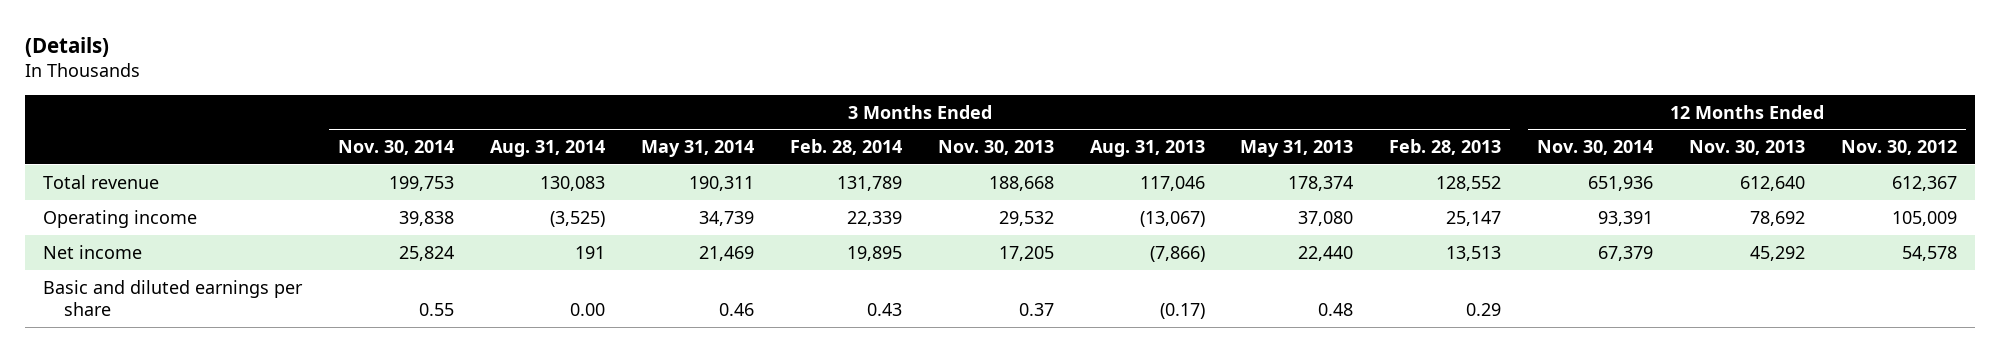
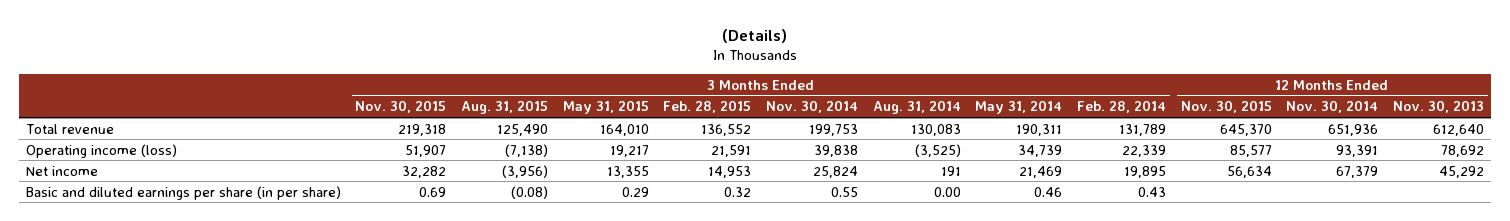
[937,140,1054,156] Nov. 30, 2013 -> none
[1089,140,1205,158] Aug. 31, 2013 -> none
[1240,140,1354,158] May 31, 2013 -> none
[1389,139,1502,156] Feb. 28, 2013 -> none
[1841,140,1958,156] Nov. 30, 2012 -> none
none -> [355,100,447,114] Nov. 30, 2015
none -> [461,100,549,115] Aug. 31, 2015
none -> [562,100,649,115] May 31, 2015
none -> [663,100,752,114] Feb. 28, 2015
none -> [1180,100,1272,114] Nov. 30, 2015
[42,209,197,228] Operating income -> [25,143,177,158] Operating income (loss)
[42,279,303,317] Basic and diluted earnings per share -> [25,185,341,200] Basic and diluted earnings per share (in per share)

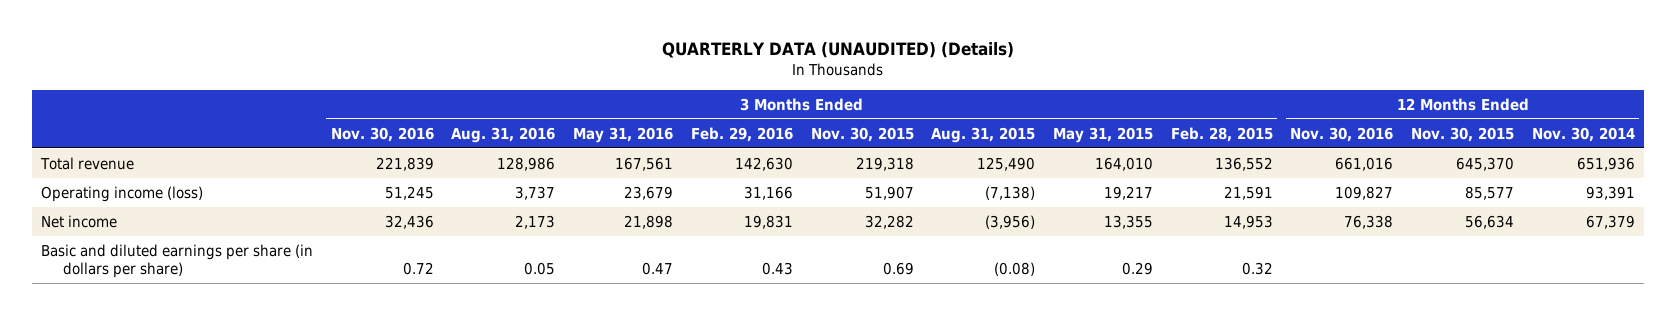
[721,28,787,43] (Details) -> [661,42,1014,59] QUARTERLY DATA (UNAUDITED) (Details)
[766,100,859,114] Nov. 30, 2014 -> none
[872,100,961,115] Aug. 31, 2014 -> none
[975,100,1063,115] May 31, 2014 -> none
[1076,100,1166,114] Feb. 28, 2014 -> none
[1392,100,1484,114] Nov. 30, 2013 -> none
none -> [330,126,434,142] Nov. 30, 2016
none -> [451,126,556,143] Aug. 31, 2016
none -> [573,126,674,143] May 31, 2016
none -> [690,126,793,142] Feb. 29, 2016
none -> [1290,126,1394,142] Nov. 30, 2016
[25,185,341,200] Basic and diluted earnings per share (in per share) -> [41,243,314,279] Basic and diluted earnings per share (in dollars per share)

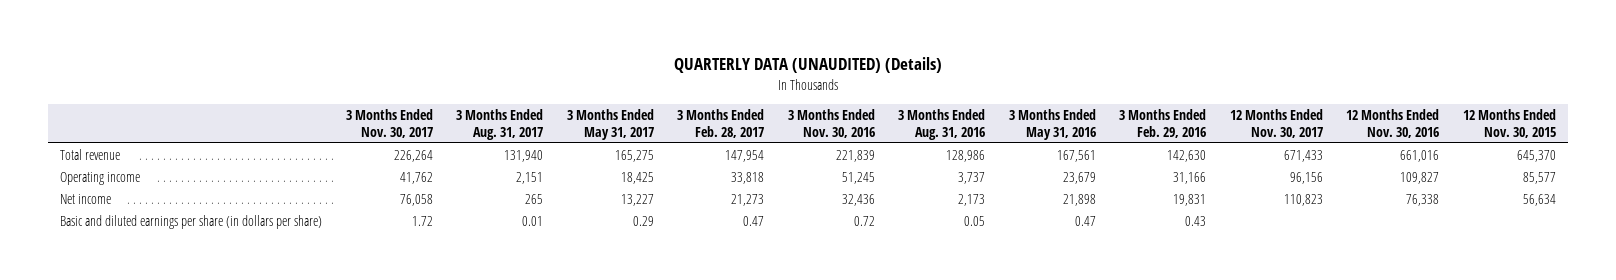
[810,126,914,142] Nov. 30, 2015 -> none
[931,126,1036,143] Aug. 31, 2015 -> none
[1052,126,1153,143] May 31, 2015 -> none
[1170,126,1273,142] Feb. 28, 2015 -> none
[1531,126,1635,142] Nov. 30, 2014 -> none
none -> [345,108,433,138] 3 Months Ended Nov. 30, 2017
none -> [456,108,544,140] 3 Months Ended Aug. 31, 2017
none -> [566,108,654,140] 3 Months Ended May 31, 2017
none -> [677,108,765,138] 3 Months Ended Feb. 28, 2017
none -> [1229,108,1323,138] 12 Months Ended Nov. 30, 2017
[41,185,204,202] Operating income (loss) -> [60,171,141,185] Operating income

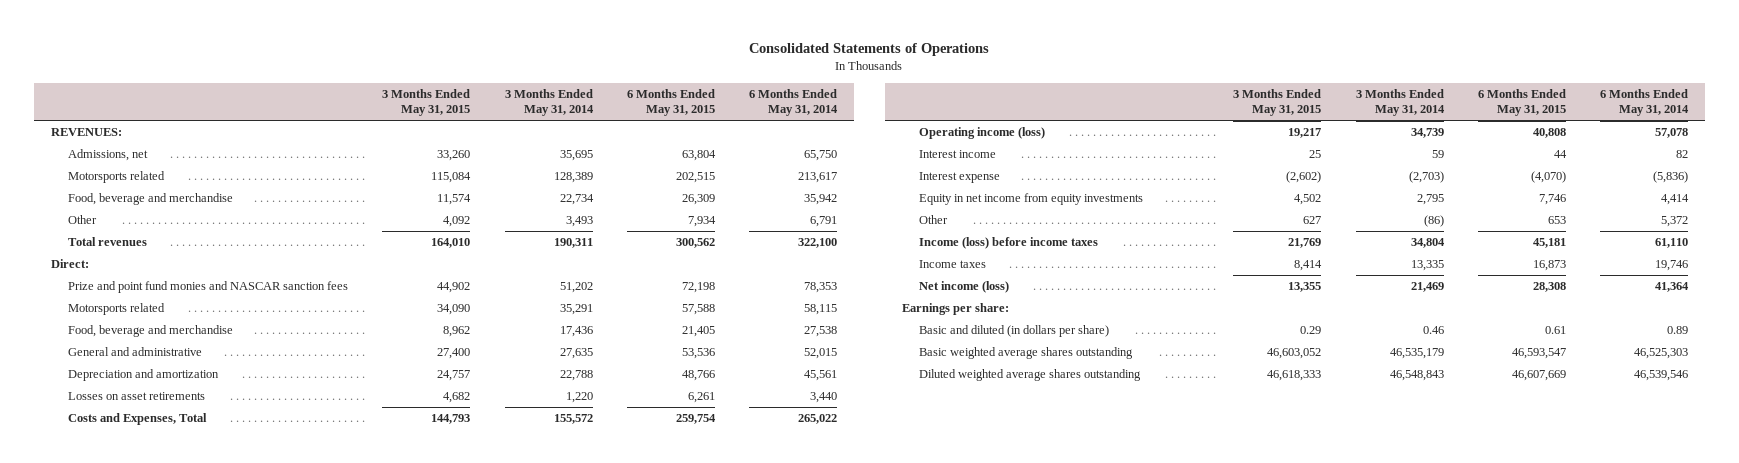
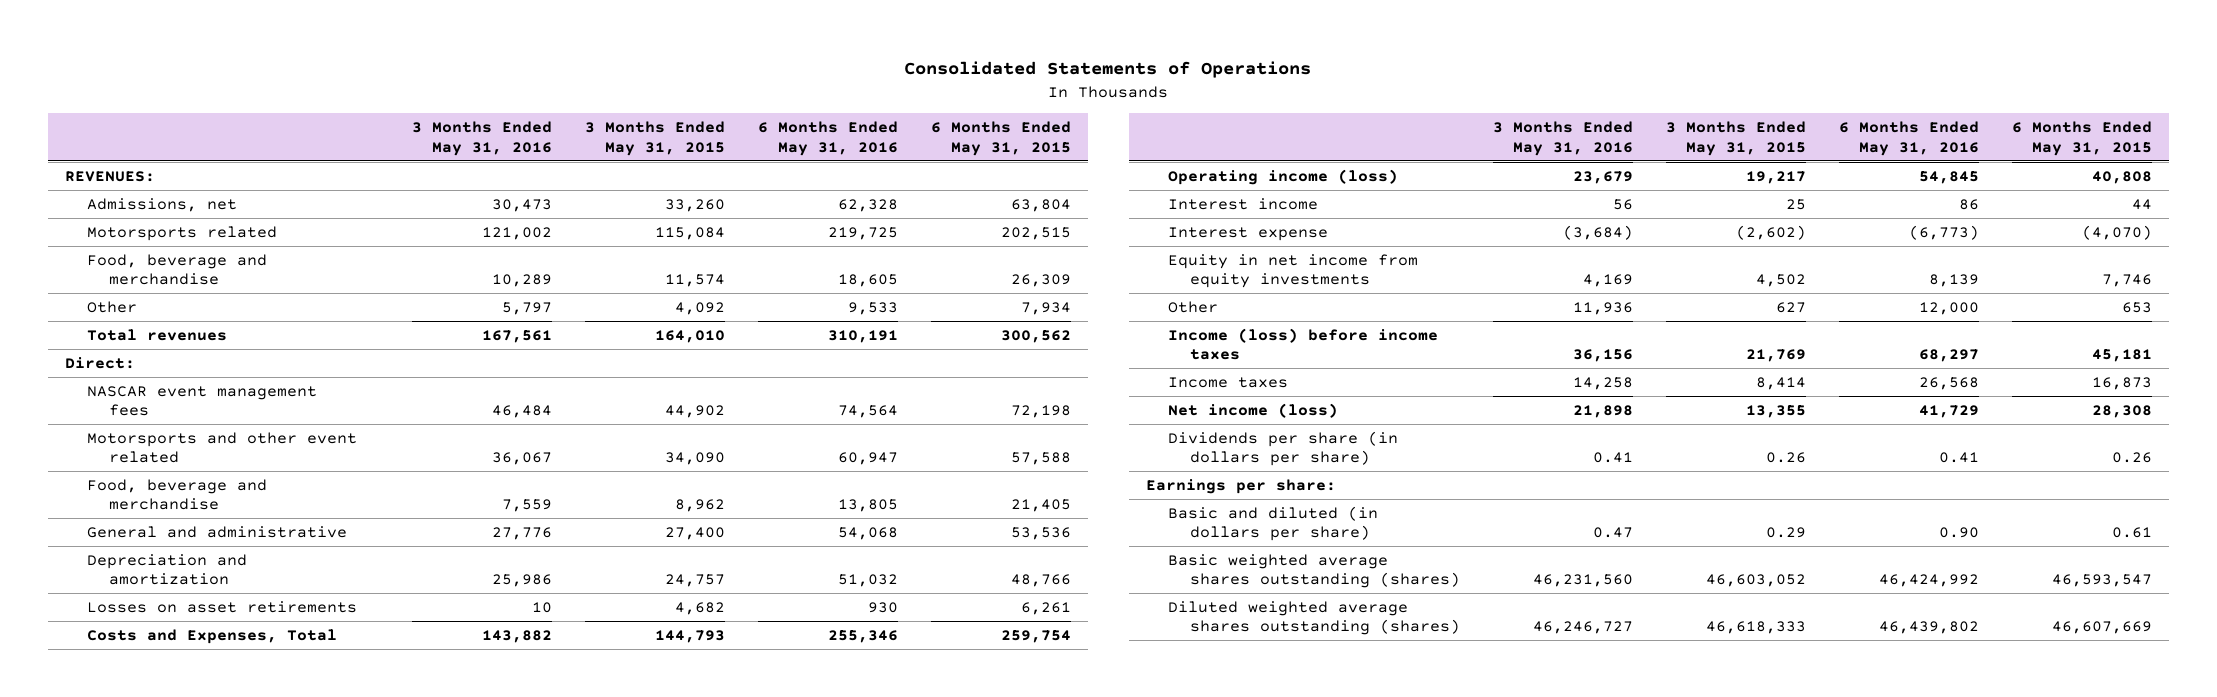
[504,88,594,117] 3 Months Ended May 31, 2014 -> none
[748,88,838,117] 6 Months Ended May 31, 2014 -> none
none -> [412,121,553,156] 3 Months Ended May 31, 2016
none -> [758,121,899,156] 6 Months Ended May 31, 2016
[68,281,349,294] Prize and point fund monies and NASCAR sanction fees -> [86,385,317,417] NASCAR event management fees
[68,303,166,316] Motorsports related -> [86,431,357,464] Motorsports and other event related
none -> [1167,430,1398,467] Dividends per share (in dollars per share)
[919,347,1134,360] Basic weighted average shares outstanding -> [1167,553,1461,589] Basic weighted average shares outstanding (shares)
[919,369,1142,382] Diluted weighted average shares outstanding -> [1167,600,1461,636] Diluted weighted average shares outstanding (shares)

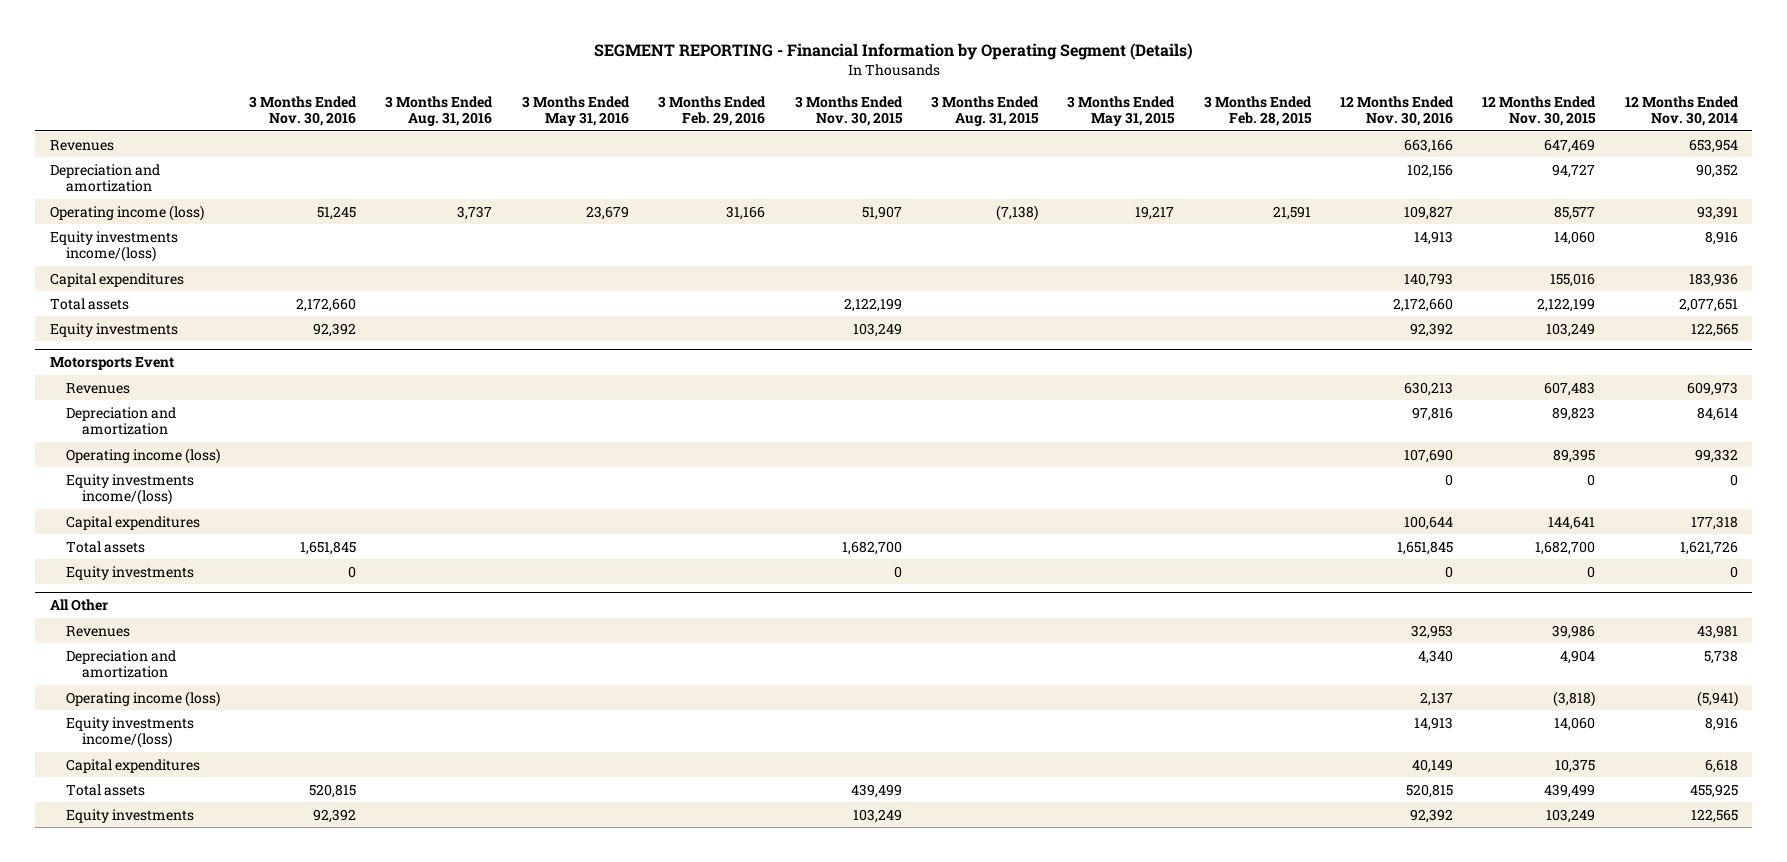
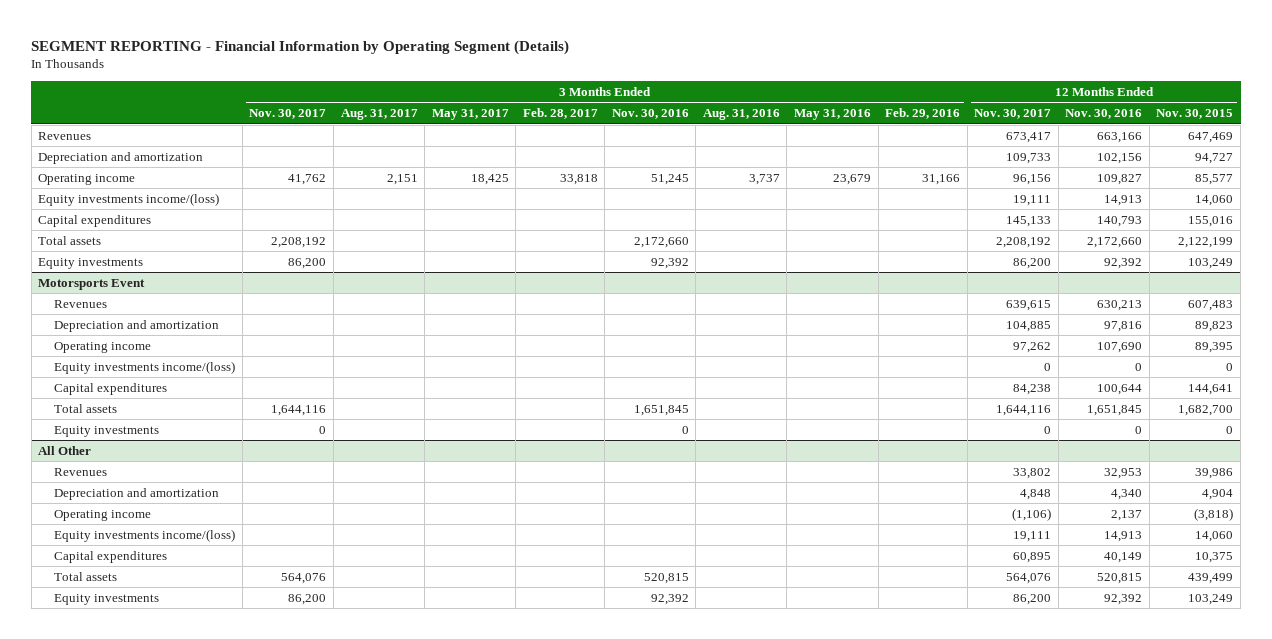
[794,95,903,126] 3 Months Ended Nov. 30, 2015 -> none
[930,95,1039,126] 3 Months Ended Aug. 31, 2015 -> none
[1067,95,1176,126] 3 Months Ended May 31, 2015 -> none
[1203,95,1312,126] 3 Months Ended Feb. 28, 2015 -> none
[1624,95,1739,126] 12 Months Ended Nov. 30, 2014 -> none
none -> [249,109,327,120] Nov. 30, 2017
none -> [340,109,418,121] Aug. 31, 2017
none -> [431,109,509,121] May 31, 2017
none -> [522,108,598,120] Feb. 28, 2017
none -> [974,109,1052,120] Nov. 30, 2017
[49,204,204,221] Operating income (loss) -> [38,173,136,185] Operating income
[65,447,220,464] Operating income (loss) -> [54,341,152,353] Operating income
[65,690,220,707] Operating income (loss) -> [54,509,152,521] Operating income

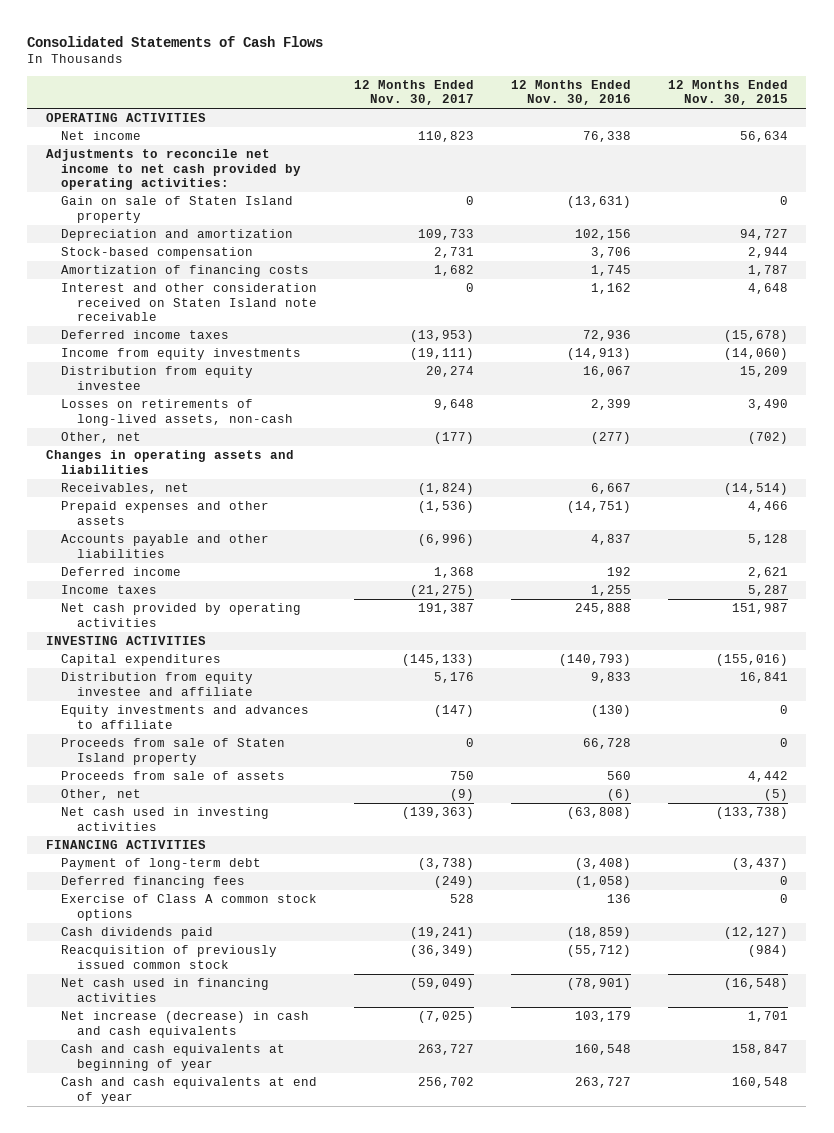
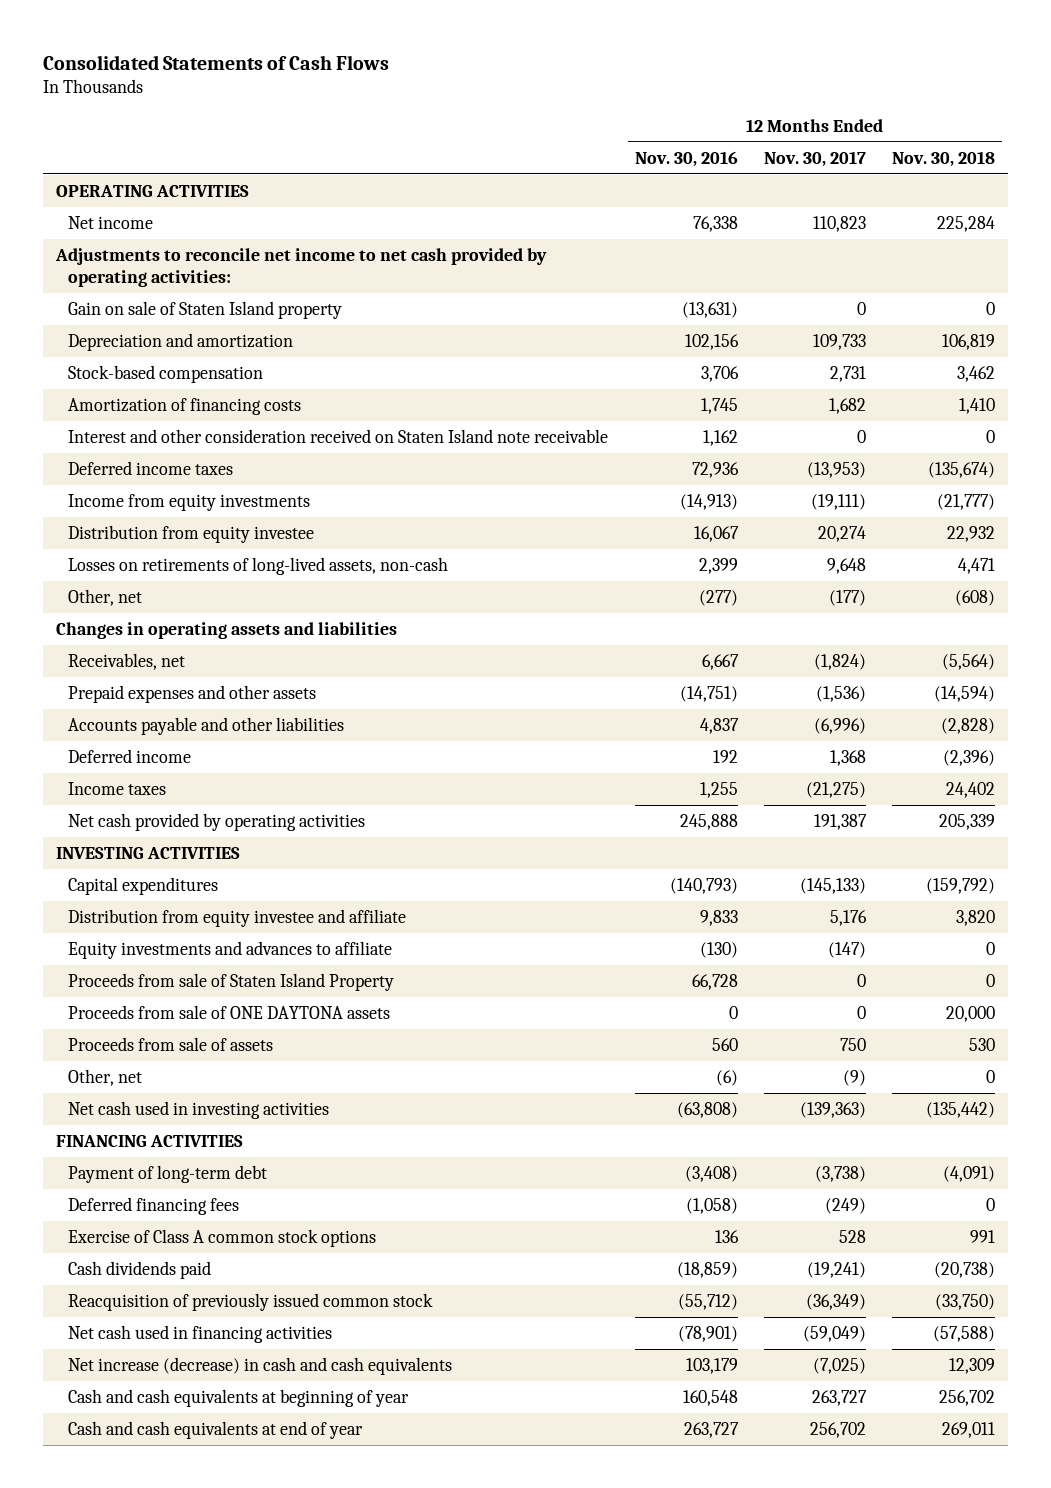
[667,79,788,106] 12 Months Ended Nov. 30, 2015 -> none
none -> [892,150,996,167] Nov. 30, 2018
none -> [68,972,395,991] Proceeds from sale of Staten Island Property
[61,738,286,765] Proceeds from sale of Staten Island property -> [68,1004,391,1019] Proceeds from sale of ONE DAYTONA assets
[583,738,632,750] 66,728 -> [728,1005,738,1019] 0

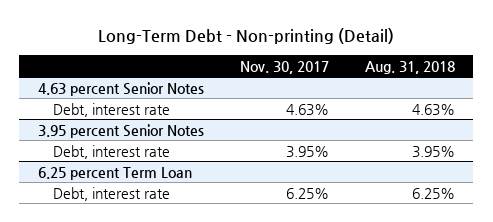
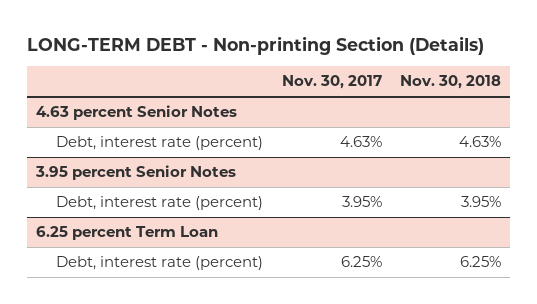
[98,28,395,45] Long-Term Debt - Non-printing (Detail) -> [27,35,485,55] LONG-TERM DEBT - Non-printing Section (Details)
[364,60,455,74] Aug. 31, 2018 -> none
none -> [399,75,501,90] Nov. 30, 2018
[52,102,170,117] Debt, interest rate -> [56,136,264,151] Debt, interest rate (percent)
[52,144,170,159] Debt, interest rate -> [56,196,264,211] Debt, interest rate (percent)
[52,186,170,201] Debt, interest rate -> [56,256,264,271] Debt, interest rate (percent)

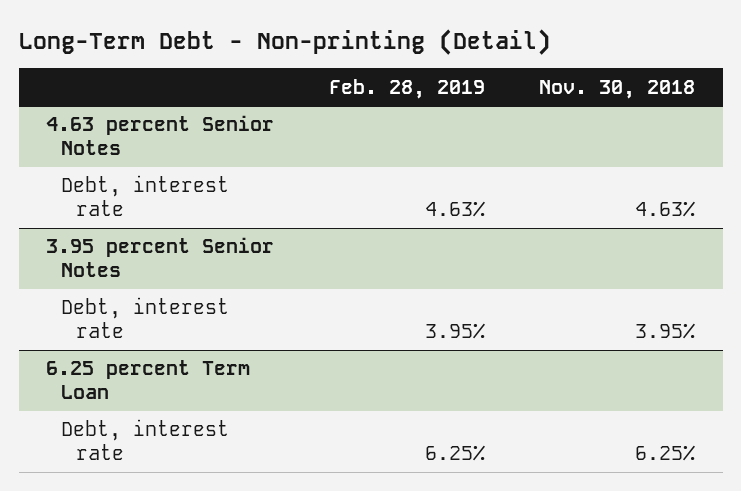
[27,35,485,55] LONG-TERM DEBT - Non-printing Section (Details) -> [18,28,551,55] Long-Term Debt - Non-printing (Detail)
[281,75,382,90] Nov. 30, 2017 -> none
none -> [328,78,485,99] Feb. 28, 2019
[56,136,264,151] Debt, interest rate (percent) -> [61,175,230,217] Debt, interest rate
[56,196,264,211] Debt, interest rate (percent) -> [61,297,230,339] Debt, interest rate
[56,256,264,271] Debt, interest rate (percent) -> [61,419,230,461] Debt, interest rate

